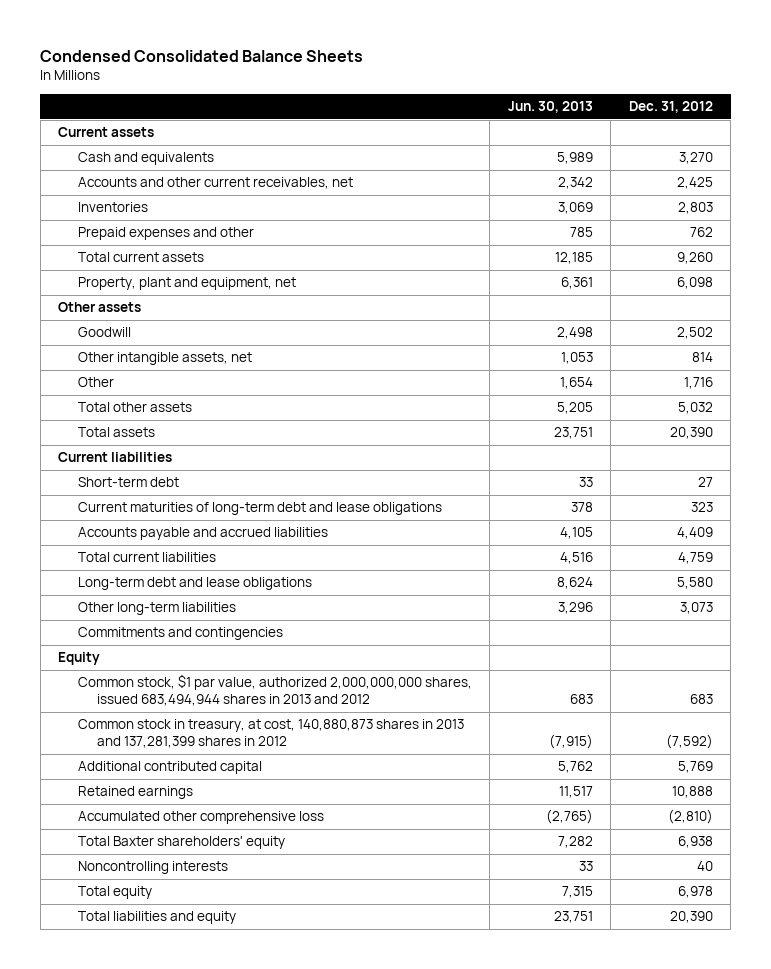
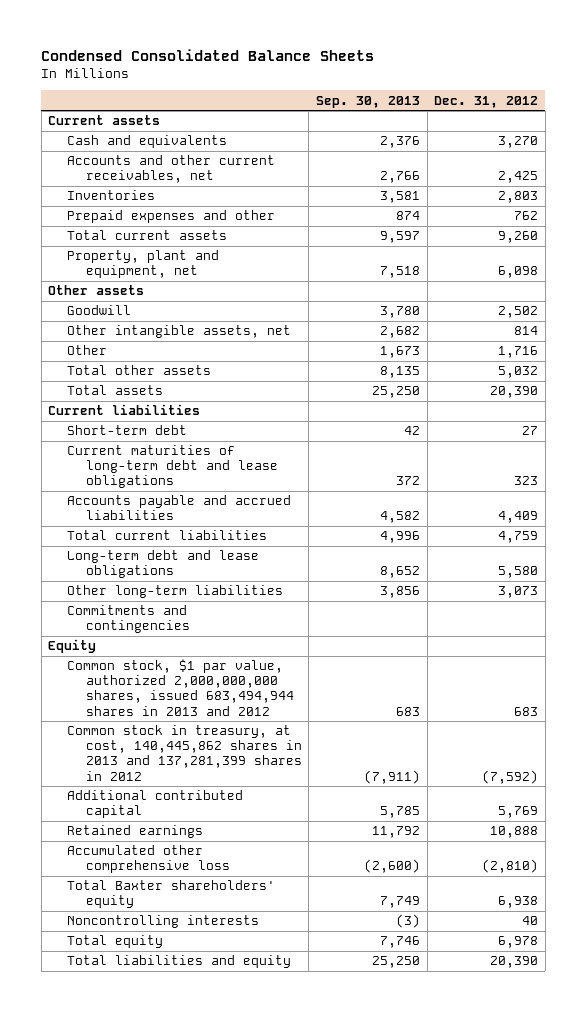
[507,101,593,114] Jun. 30, 2013 -> none
none -> [316,95,421,108] Sep. 30, 2013
[77,719,464,749] Common stock in treasury, at cost, 140,880,873 shares in 2013 and 137,281,399 shares in 2012 -> [67,725,302,781] Common stock in treasury, at cost, 140,445,862 shares in 2013 and 137,281,399 shares in 2012

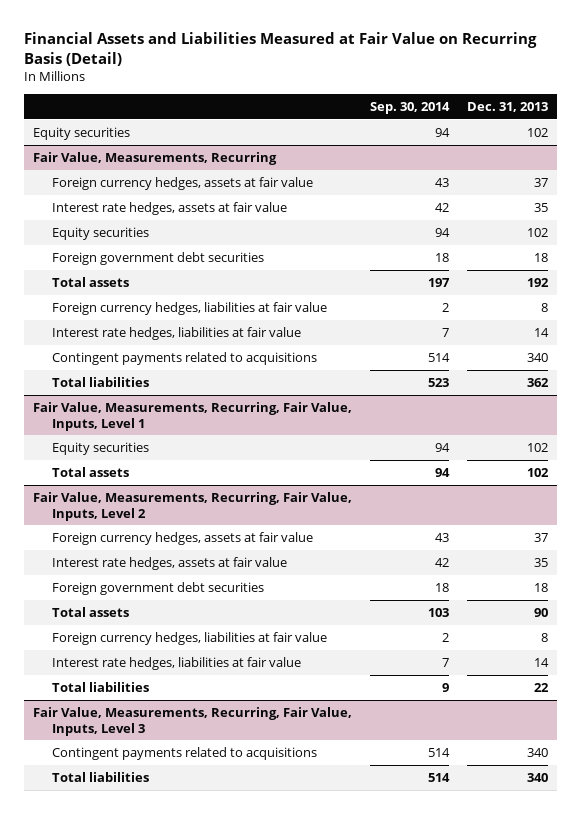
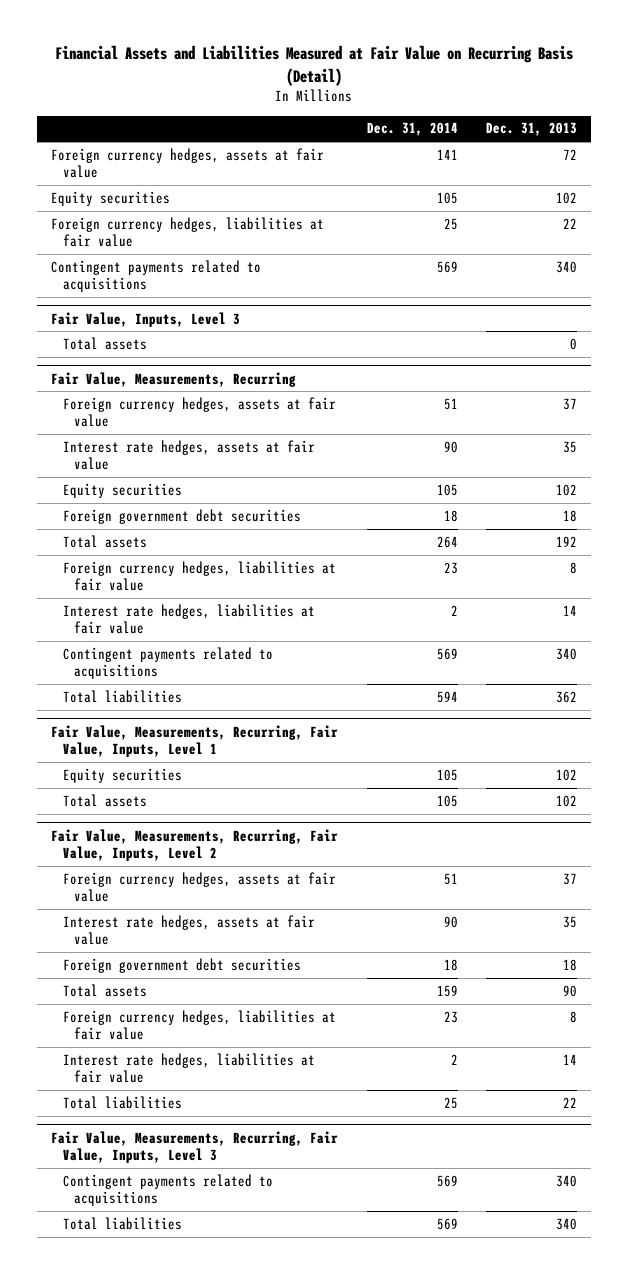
[370,102,451,115] Sep. 30, 2014 -> none
none -> [366,122,458,137] Dec. 31, 2014
none -> [51,147,325,179] Foreign currency hedges, assets at fair value
none -> [51,216,325,248] Foreign currency hedges, liabilities at fair value
none -> [51,259,262,293] Contingent payments related to acquisitions
none -> [51,311,241,327] Fair Value, Inputs, Level 3
none -> [62,336,147,350] Total assets

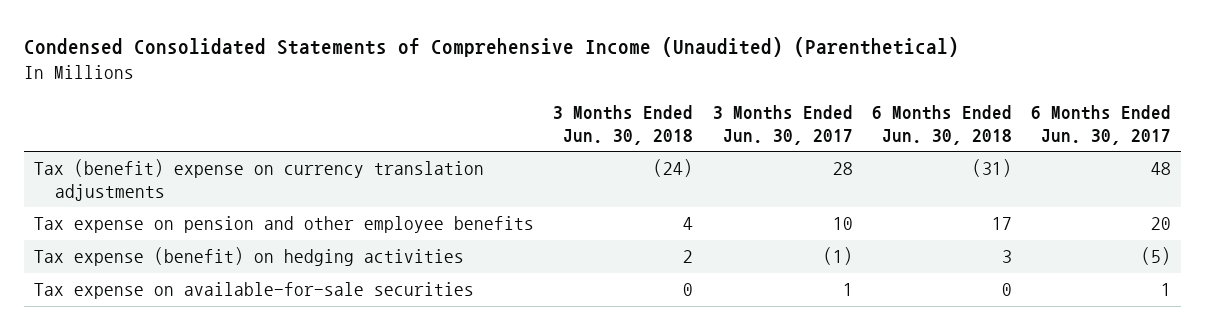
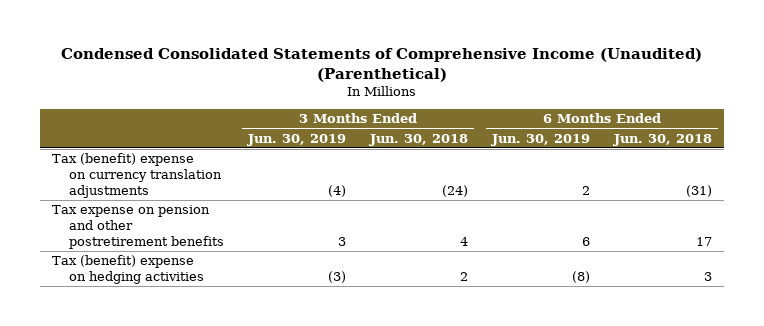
[712,105,853,145] 3 Months Ended Jun. 30, 2017 -> none
[1031,105,1172,145] 6 Months Ended Jun. 30, 2017 -> none
none -> [246,133,346,146] Jun. 30, 2019
none -> [490,133,590,146] Jun. 30, 2019
[33,282,474,300] Tax expense on available-for-sale securities -> none
[33,216,534,234] Tax expense on pension and other employee benefits -> [51,205,224,250] Tax expense on pension and other postretirement benefits
[33,247,464,267] Tax expense (benefit) on hedging activities -> [51,255,204,285] Tax (benefit) expense on hedging activities

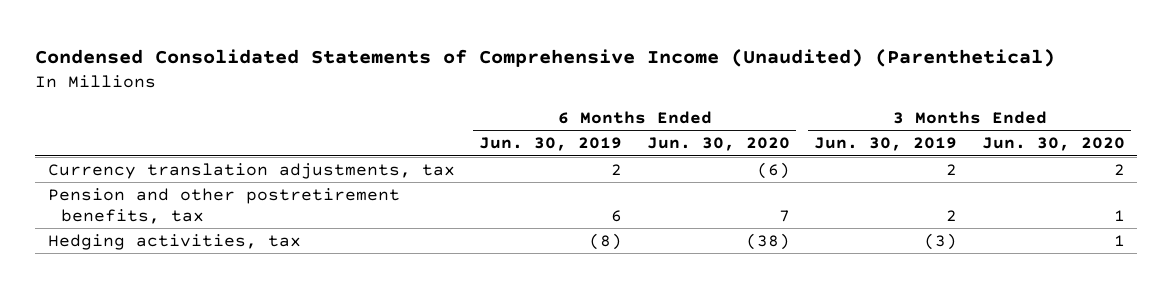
[368,133,468,146] Jun. 30, 2018 -> none
[613,133,713,146] Jun. 30, 2018 -> none
none -> [646,137,790,152] Jun. 30, 2020
none -> [982,137,1126,152] Jun. 30, 2020
[51,153,222,199] Tax (benefit) expense on currency translation adjustments -> [47,162,455,179] Currency translation adjustments, tax
[327,185,346,198] (4) -> [946,163,958,175] 2
[51,205,224,250] Tax expense on pension and other postretirement benefits -> [47,187,400,224] Pension and other postretirement benefits, tax
[337,237,346,247] 3 -> [946,209,958,221] 2
[51,255,204,285] Tax (benefit) expense on hedging activities -> [47,233,301,250] Hedging activities, tax

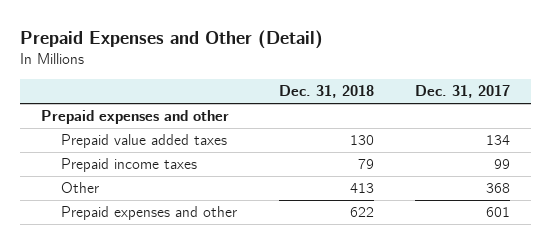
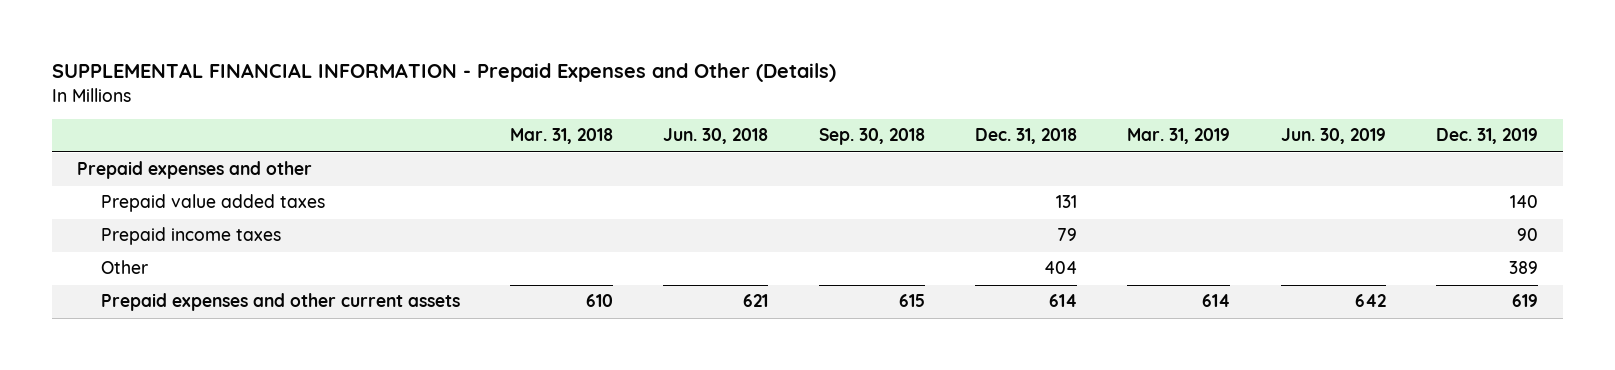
[20,29,324,49] Prepaid Expenses and Other (Detail) -> [51,63,836,83] SUPPLEMENTAL FINANCIAL INFORMATION - Prepaid Expenses and Other (Details)
[415,85,511,99] Dec. 31, 2017 -> none
none -> [510,128,614,145] Mar. 31, 2018
none -> [663,128,769,145] Jun. 30, 2018
none -> [818,128,925,146] Sep. 30, 2018
none -> [1127,128,1231,145] Mar. 31, 2019
none -> [1280,128,1386,145] Jun. 30, 2019
none -> [1435,128,1538,145] Dec. 31, 2019
[349,135,374,146] 130 -> [1055,195,1077,209] 131
[349,183,374,194] 413 -> [1043,261,1077,275] 404
[61,206,238,221] Prepaid expenses and other -> [100,293,460,312] Prepaid expenses and other current assets
[349,207,374,218] 622 -> [1048,294,1077,308] 614

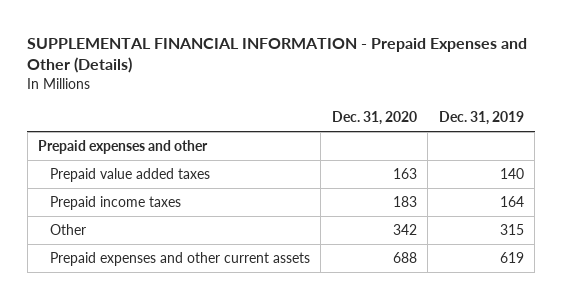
[510,128,614,145] Mar. 31, 2018 -> none
[663,128,769,145] Jun. 30, 2018 -> none
[818,128,925,146] Sep. 30, 2018 -> none
[974,128,1077,145] Dec. 31, 2018 -> none
[1127,128,1231,145] Mar. 31, 2019 -> none
[1280,128,1386,145] Jun. 30, 2019 -> none
none -> [331,111,417,126] Dec. 31, 2020
[1516,228,1538,242] 90 -> [499,196,524,208] 164
[1508,261,1538,275] 389 -> [499,224,524,236] 315

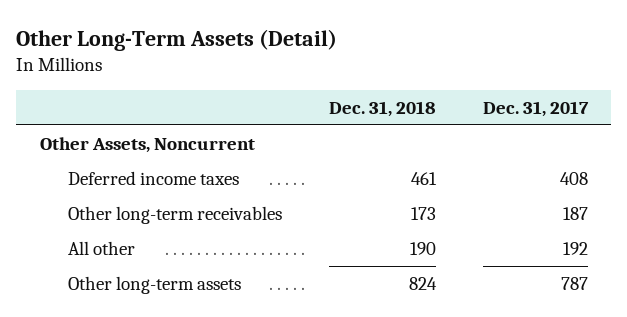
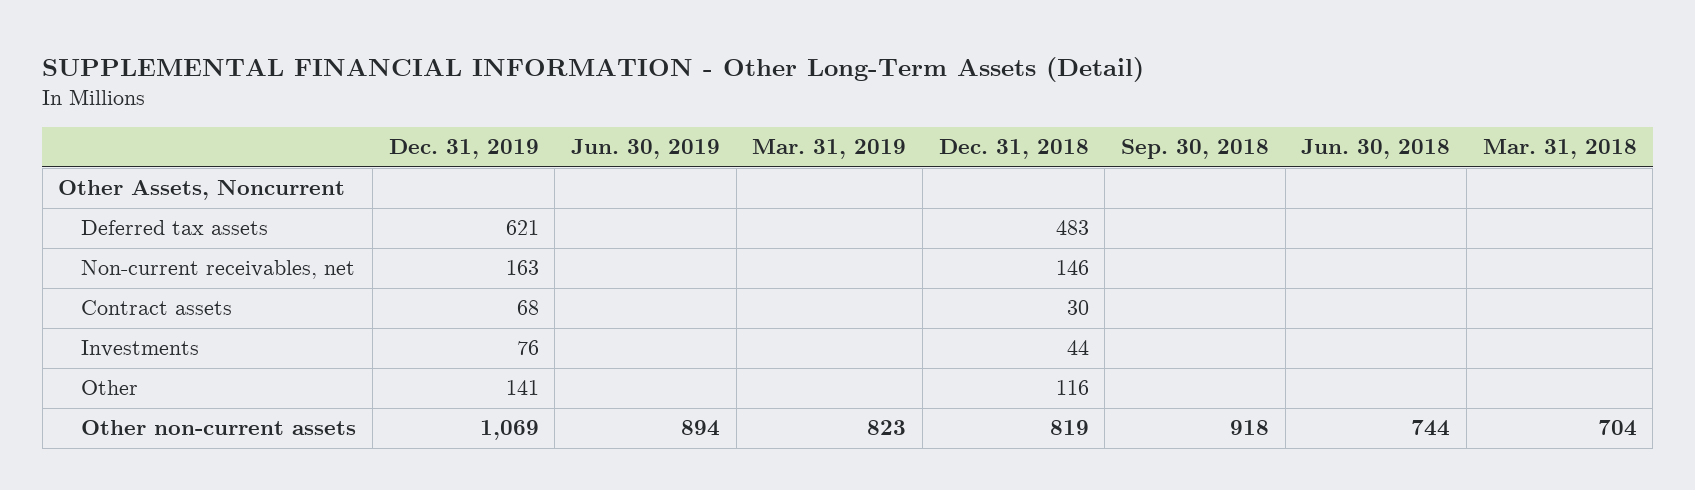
[16,28,338,51] Other Long-Term Assets (Detail) -> [42,56,1145,82] SUPPLEMENTAL FINANCIAL INFORMATION - Other Long-Term Assets (Detail)
[482,100,589,117] Dec. 31, 2017 -> none
none -> [388,139,539,160] Dec. 31, 2019
none -> [570,139,720,160] Jun. 30, 2019
none -> [752,139,907,160] Mar. 31, 2019
none -> [1121,139,1270,160] Sep. 30, 2018
none -> [1301,139,1451,160] Jun. 30, 2018
none -> [1482,139,1637,160] Mar. 31, 2018
[67,205,282,224] Other long-term receivables -> none
[67,170,239,185] Deferred income taxes -> [81,220,269,236] Deferred tax assets
[410,171,437,185] 461 -> [1055,220,1089,236] 483
none -> [81,260,356,280] Non-current receivables, net
none -> [81,300,233,316] Contract assets
none -> [81,340,200,358] Investments
[67,240,135,255] All other -> [81,380,139,396] Other
[409,241,436,255] 190 -> [1055,380,1089,396] 116
[67,275,241,294] Other long-term assets -> [81,420,357,436] Other non-current assets
[408,276,437,290] 824 -> [1049,420,1089,436] 819

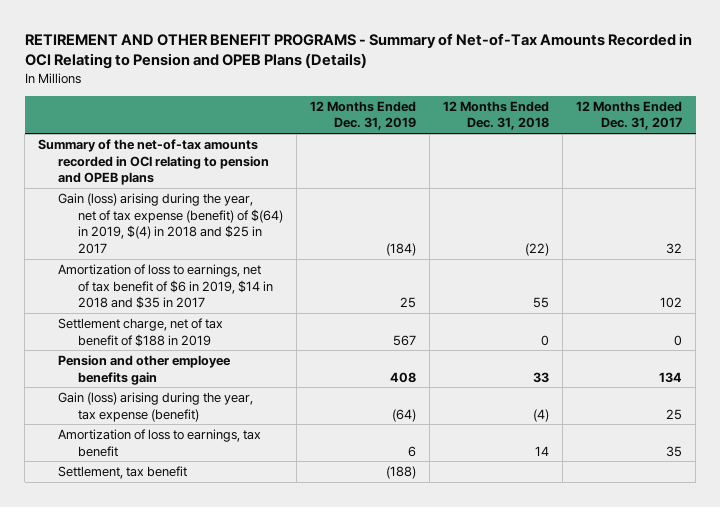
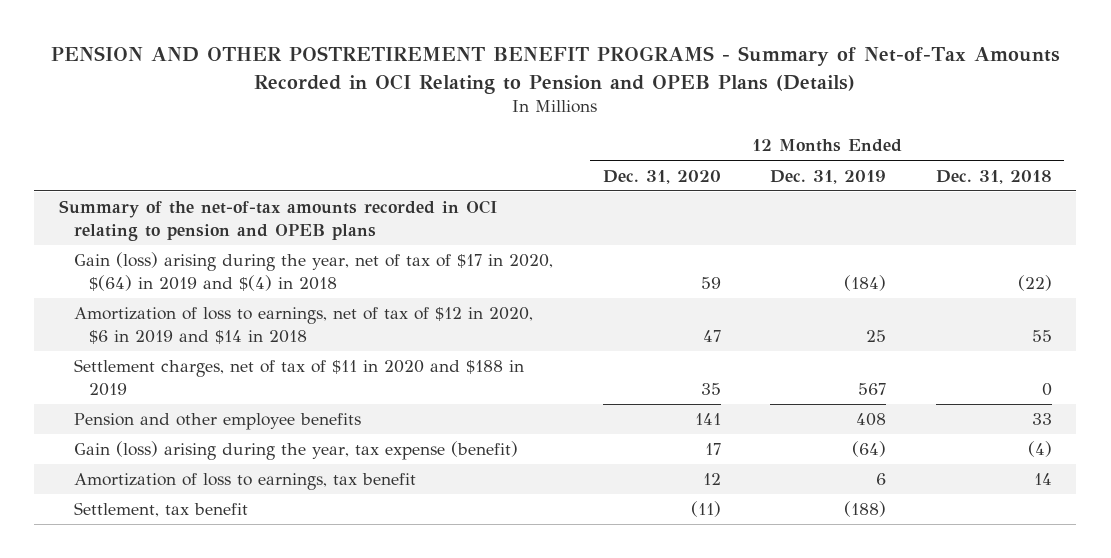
[24,32,692,70] RETIREMENT AND OTHER BENEFIT PROGRAMS - Summary of Net-of-Tax Amounts Recorded in OCI Relating to Pension and OPEB Plans (Details) -> [51,46,1061,94] PENSION AND OTHER POSTRETIREMENT BENEFIT PROGRAMS - Summary of Net-of-Tax Amounts Recorded in OCI Relating to Pension and OPEB Plans (Details)
[576,100,683,131] 12 Months Ended Dec. 31, 2017 -> none
none -> [602,169,721,184] Dec. 31, 2020
[58,193,284,254] Gain (loss) arising during the year, net of tax expense (benefit) of $(64) in 2019, $(4) in 2018 and $25 in 2017 -> [74,252,554,291] Gain (loss) arising during the year, net of tax of $17 in 2020, $(64) in 2019 and $(4) in 2018
[58,264,274,310] Amortization of loss to earnings, net of tax benefit of $6 in 2019, $14 in 2018 and $35 in 2017 -> [74,307,534,344] Amortization of loss to earnings, net of tax of $12 in 2020, $6 in 2019 and $14 in 2018
[58,318,224,347] Settlement charge, net of tax benefit of $188 in 2019 -> [74,359,525,396] Settlement charges, net of tax of $11 in 2020 and $188 in 2019
[58,355,232,385] Pension and other employee benefits gain -> [74,413,362,431] Pension and other employee benefits

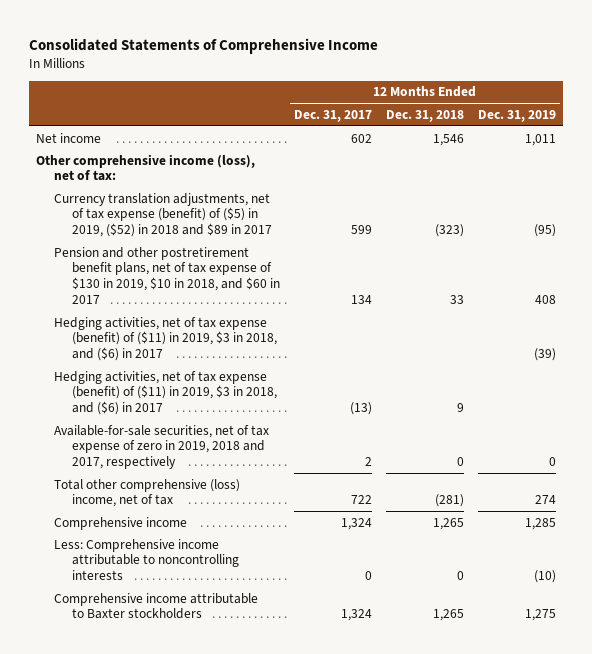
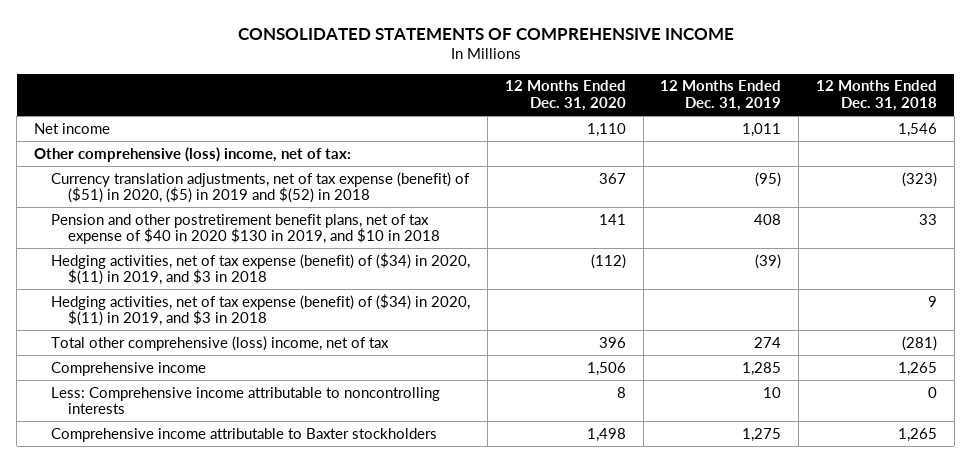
[29,37,379,54] Consolidated Statements of Comprehensive Income -> [237,27,734,40] CONSOLIDATED STATEMENTS OF COMPREHENSIVE INCOME
[293,109,372,122] Dec. 31, 2017 -> none
none -> [504,80,626,112] 12 Months Ended Dec. 31, 2020
[53,424,269,470] Available-for-sale securities, net of tax expense of zero in 2019, 2018 and 2017, respectively -> none
[36,153,256,182] Other comprehensive income (loss), net of tax: -> [34,146,352,162] Other comprehensive (loss) income, net of tax:
[53,192,272,238] Currency translation adjustments, net of tax expense (benefit) of ($5) in 2019, ($52) in 2018 and $89 in 2017 -> [50,171,470,204] Currency translation adjustments, net of tax expense (benefit) of ($51) in 2020, ($5) in 2019 and $(52) in 2018
[53,246,280,304] Pension and other postretirement benefit plans, net of tax expense of $130 in 2019, $10 in 2018, and $60 in 2017 -> [50,213,440,245] Pension and other postretirement benefit plans, net of tax expense of $40 in 2020 $130 in 2019, and $10 in 2018
[53,316,277,362] Hedging activities, net of tax expense (benefit) of ($11) in 2019, $3 in 2018, and ($6) in 2017 -> [50,252,470,286] Hedging activities, net of tax expense (benefit) of ($34) in 2020, $(11) in 2019, and $3 in 2018
[53,370,277,416] Hedging activities, net of tax expense (benefit) of ($11) in 2019, $3 in 2018, and ($6) in 2017 -> [50,293,470,327] Hedging activities, net of tax expense (benefit) of ($34) in 2020, $(11) in 2019, and $3 in 2018
[534,570,557,584] (10) -> [763,386,782,398] 10

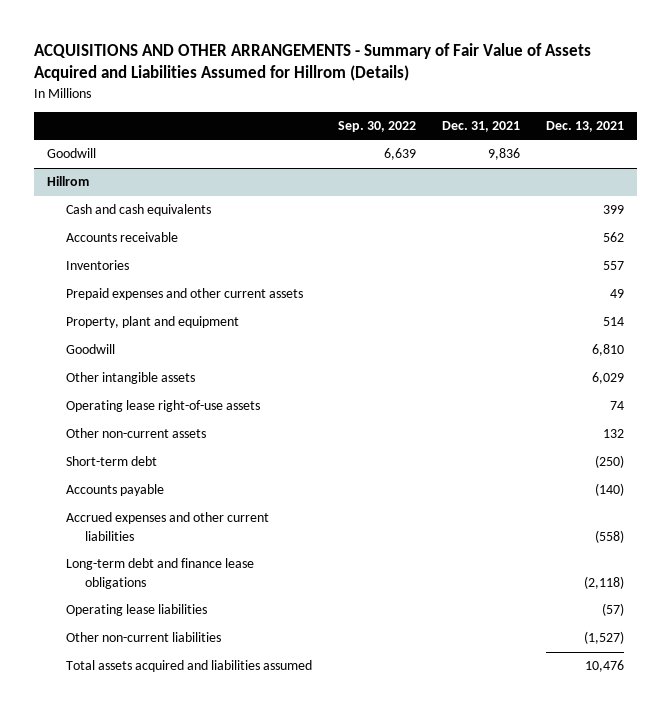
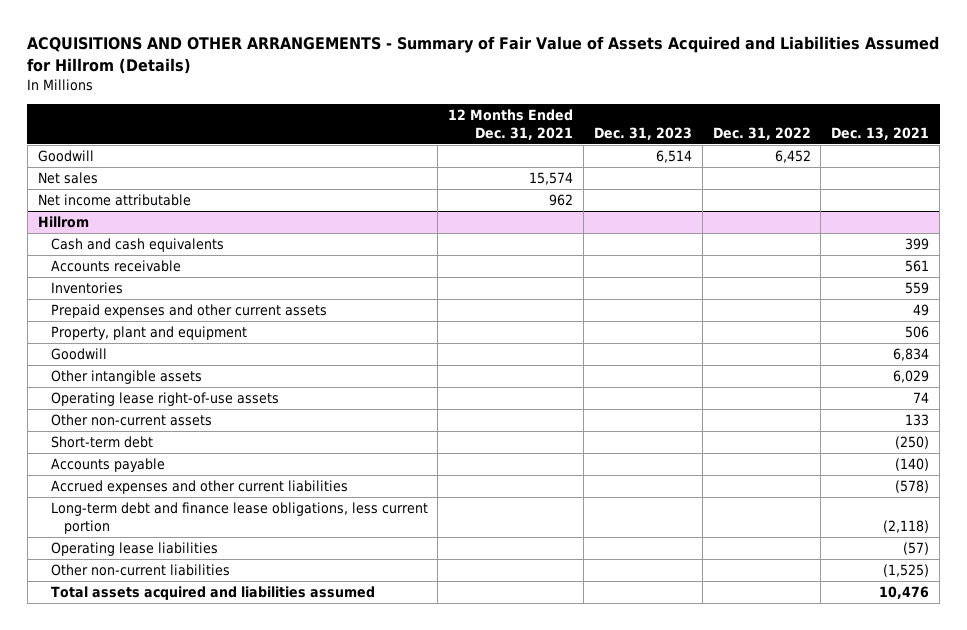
[337,121,416,133] Sep. 30, 2022 -> none
[441,121,520,133] Dec. 31, 2021 -> none
none -> [448,108,574,140] 12 Months Ended Dec. 31, 2021
none -> [593,126,692,140] Dec. 31, 2023
none -> [712,126,811,140] Dec. 31, 2022
none -> [37,172,98,185] Net sales
none -> [37,194,191,207] Net income attributable
[602,232,624,243] 562 -> [905,260,930,273] 561
[602,261,624,271] 557 -> [905,282,930,295] 559
[602,317,624,327] 514 -> [905,326,930,339] 506
[591,344,624,357] 6,810 -> [893,348,930,362] 6,834
[602,429,624,439] 132 -> [905,414,930,427] 133
[594,529,624,543] (558) -> [895,480,930,494] (578)
[65,558,254,589] Long-term debt and finance lease obligations -> [50,502,428,534] Long-term debt and finance lease obligations, less current portion
[583,631,624,645] (1,527) -> [883,564,930,578] (1,525)

